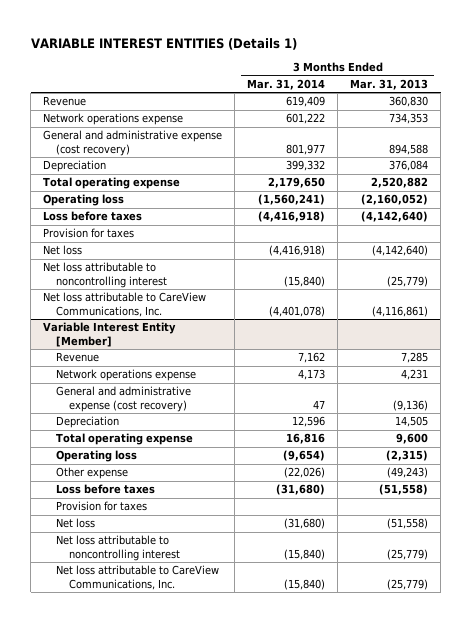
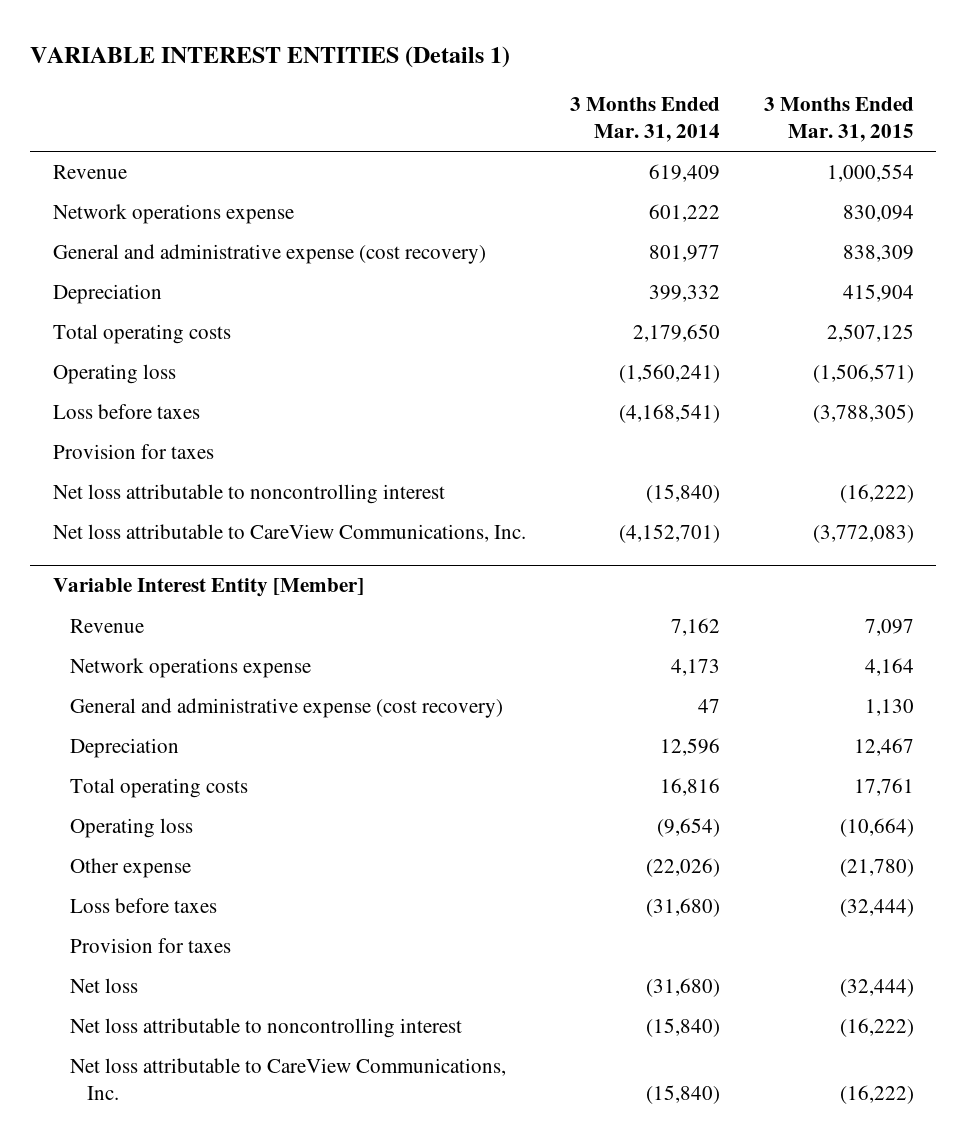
[350,79,429,91] Mar. 31, 2013 -> none
none -> [764,97,915,143] 3 Months Ended Mar. 31, 2015
[43,177,181,190] Total operating expense -> [52,324,231,345] Total operating costs
[258,211,326,223] (4,416,918) -> [618,404,720,424] (4,168,541)
[43,245,83,256] Net loss -> none
[269,305,326,317] (4,401,078) -> [618,524,720,544] (4,152,701)
[56,433,194,446] Total operating expense -> [69,778,248,799] Total operating costs

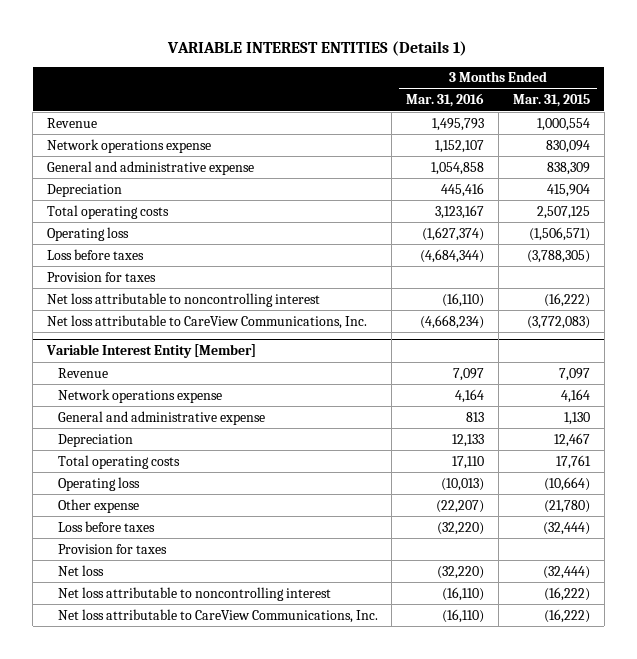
[569,97,720,143] 3 Months Ended Mar. 31, 2014 -> none
none -> [406,93,485,108] Mar. 31, 2016
[52,244,486,265] General and administrative expense (cost recovery) -> [47,160,255,175] General and administrative expense
[69,698,503,719] General and administrative expense (cost recovery) -> [57,410,265,425] General and administrative expense

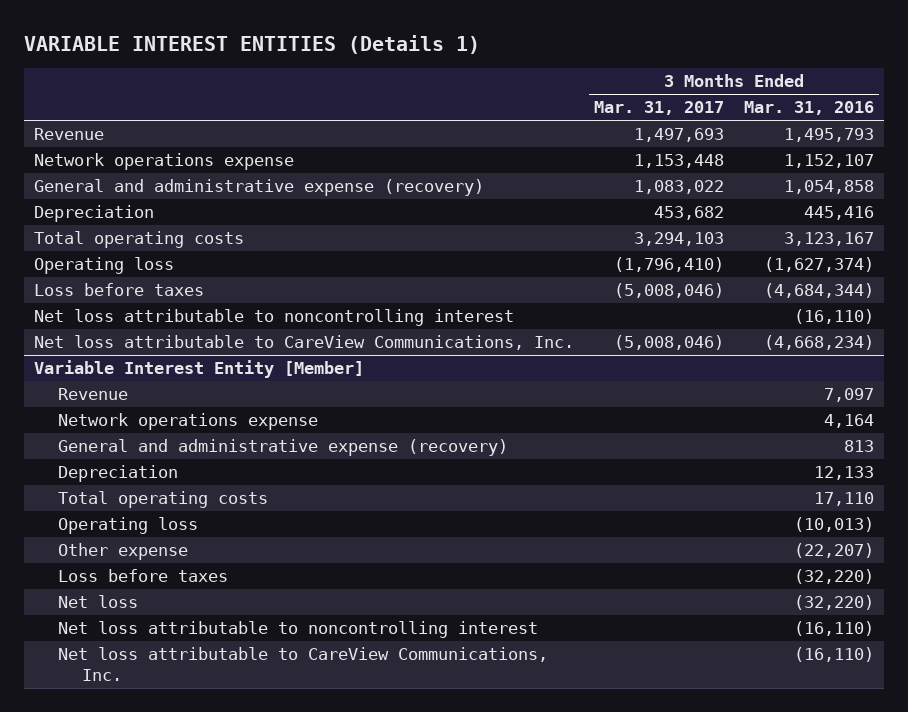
[512,94,590,108] Mar. 31, 2015 -> none
none -> [594,101,725,116] Mar. 31, 2017
[47,160,255,175] General and administrative expense -> [34,179,485,197] General and administrative expense (recovery)
[47,271,157,282] Provision for taxes -> none
[57,410,265,425] General and administrative expense -> [58,439,509,457] General and administrative expense (recovery)
[57,543,167,554] Provision for taxes -> none

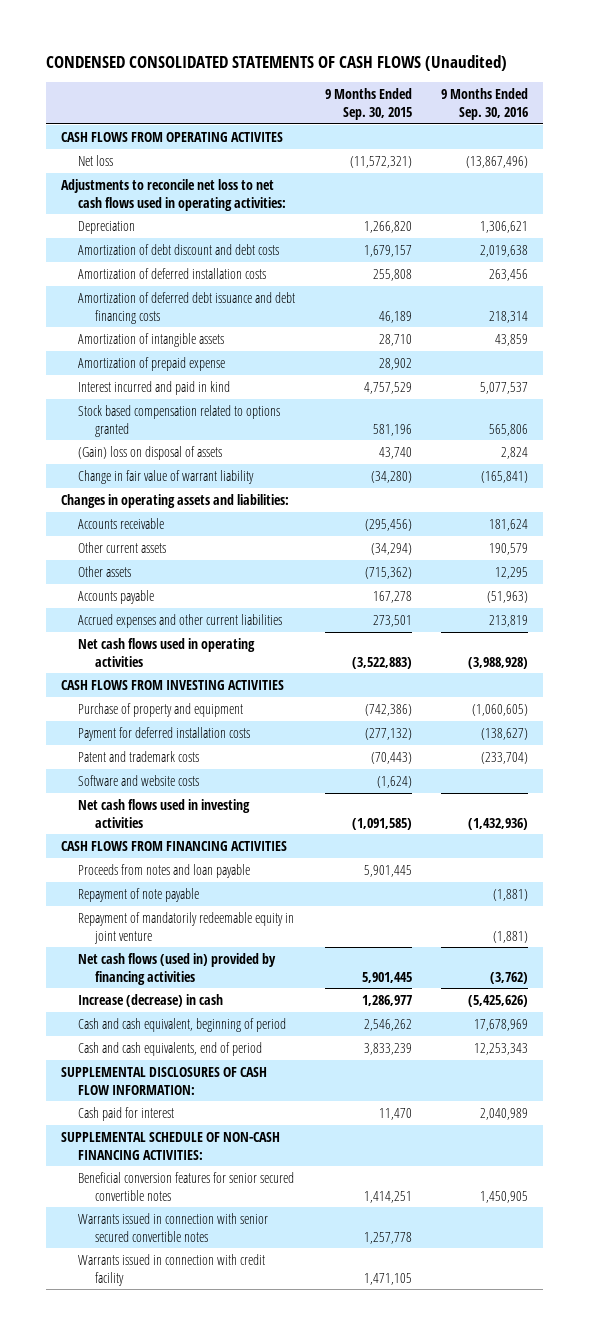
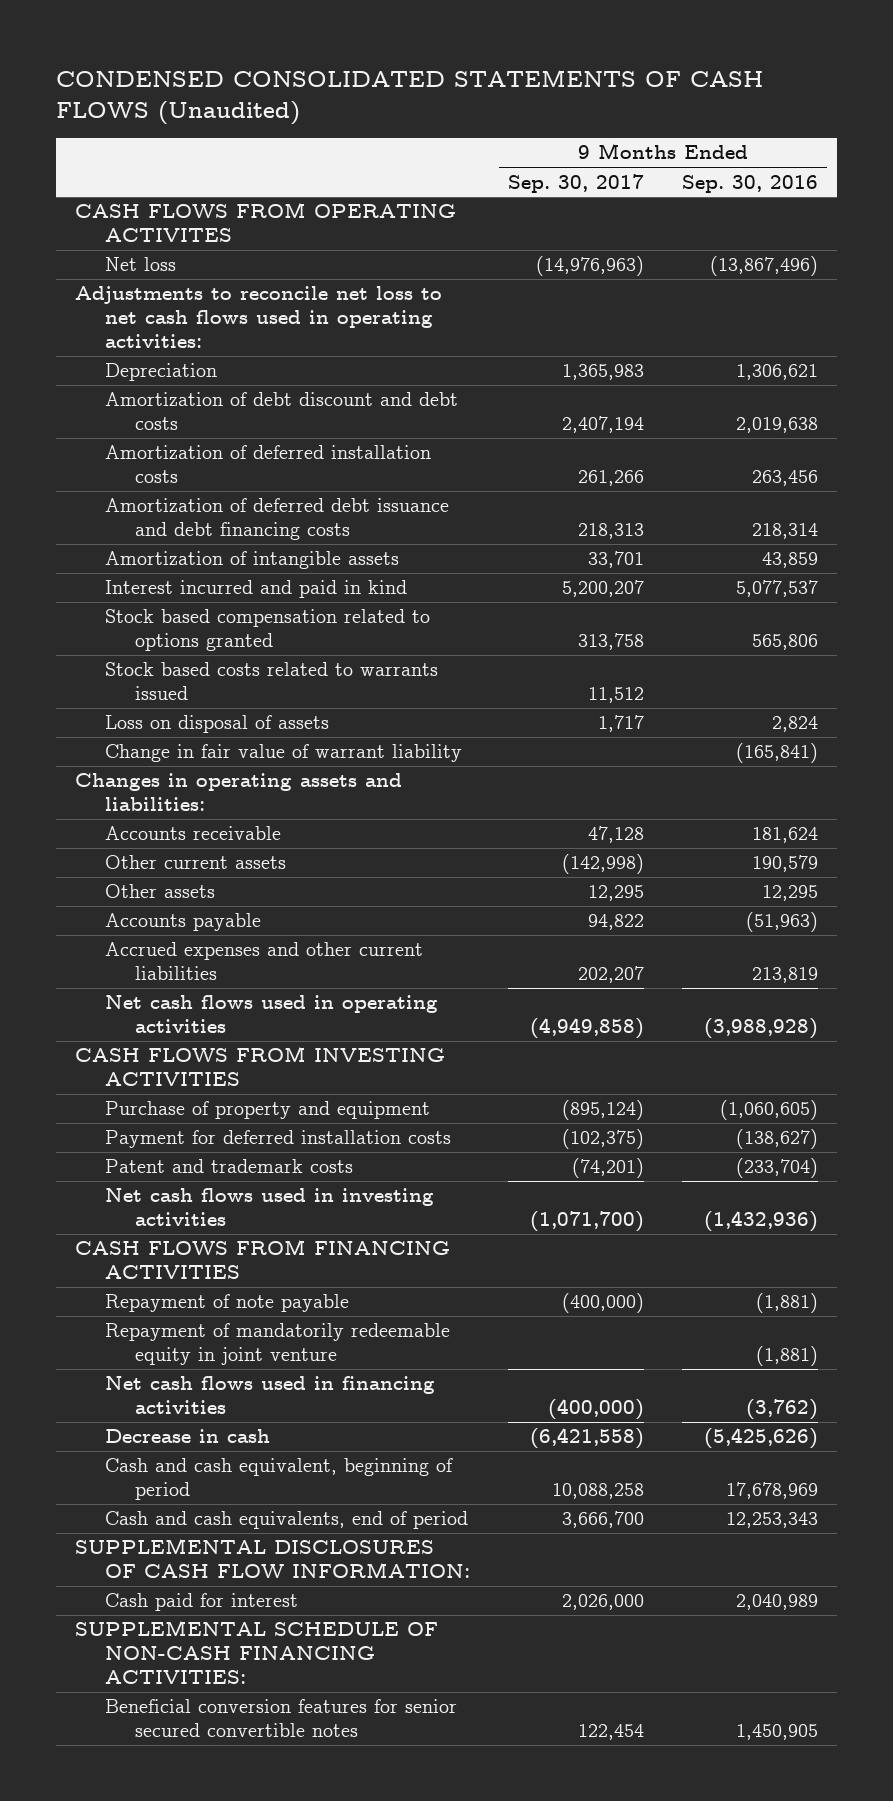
[324,88,412,120] 9 Months Ended Sep. 30, 2015 -> none
none -> [508,173,645,193] Sep. 30, 2017
[78,356,226,371] Amortization of prepaid expense -> none
none -> [105,662,439,701] Stock based costs related to warrants issued
[78,445,223,460] (Gain) loss on disposal of assets -> [105,715,330,734] Loss on disposal of assets
[78,774,200,786] Software and website costs -> none
[78,863,251,878] Proceeds from notes and loan payable -> none
[78,952,277,985] Net cash flows (used in) provided by financing activities -> [105,1376,436,1415] Net cash flows used in financing activities
[78,993,224,1007] Increase (decrease) in cash -> [105,1429,271,1444] Decrease in cash
[78,1212,269,1242] Warrants issued in connection with senior secured convertible notes -> none
[78,1253,266,1286] Warrants issued in connection with credit facility -> none

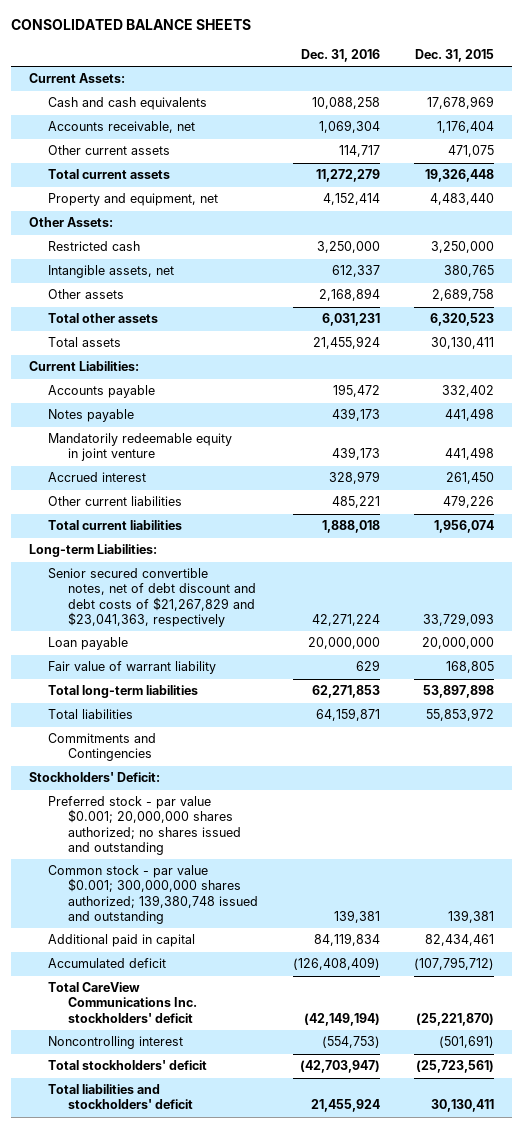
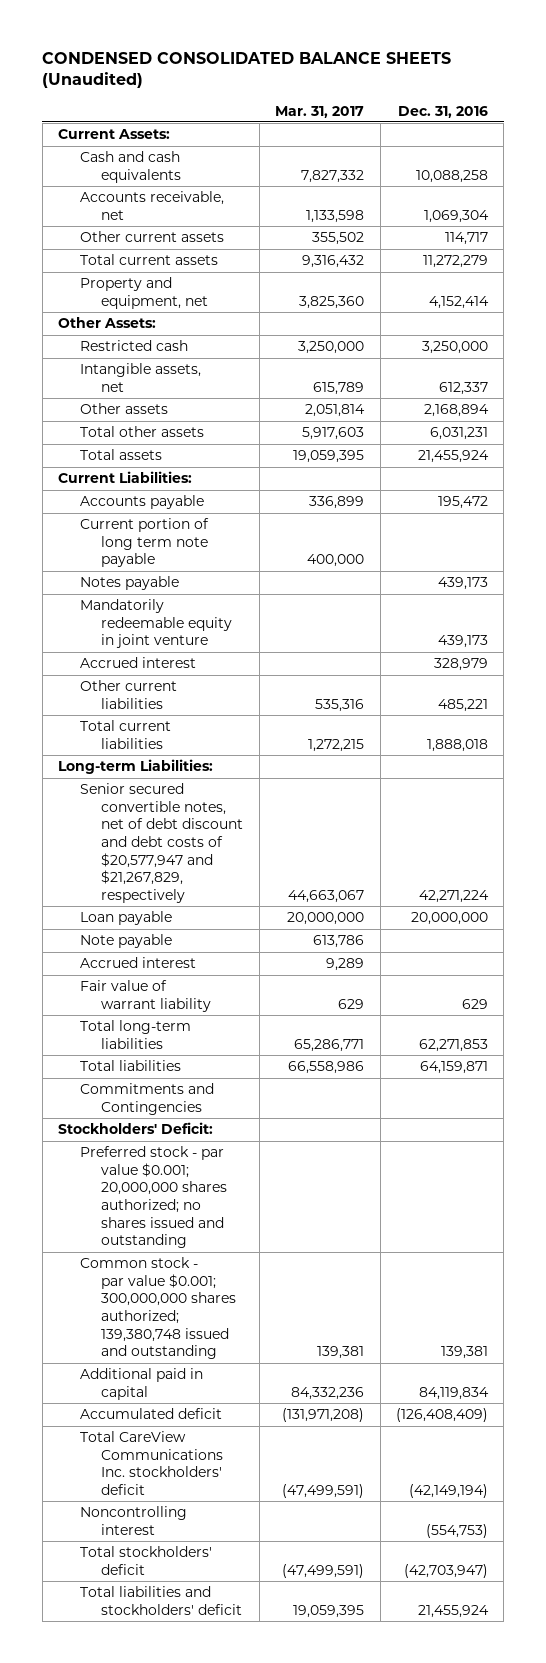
[11,19,252,31] CONSOLIDATED BALANCE SHEETS -> [42,51,452,89] CONDENSED CONSOLIDATED BALANCE SHEETS (Unaudited)
[415,49,495,63] Dec. 31, 2015 -> none
none -> [275,105,365,118] Mar. 31, 2017
none -> [79,518,209,568] Current portion of long term note payable
[48,568,256,627] Senior secured convertible notes, net of debt discount and debt costs of $21,267,829 and $23,041,363, respectively -> [79,783,244,903] Senior secured convertible notes, net of debt discount and debt costs of $20,577,947 and $21,267,829, respectively
none -> [79,934,172,949] Note payable
none -> [79,957,196,969] Accrued interest

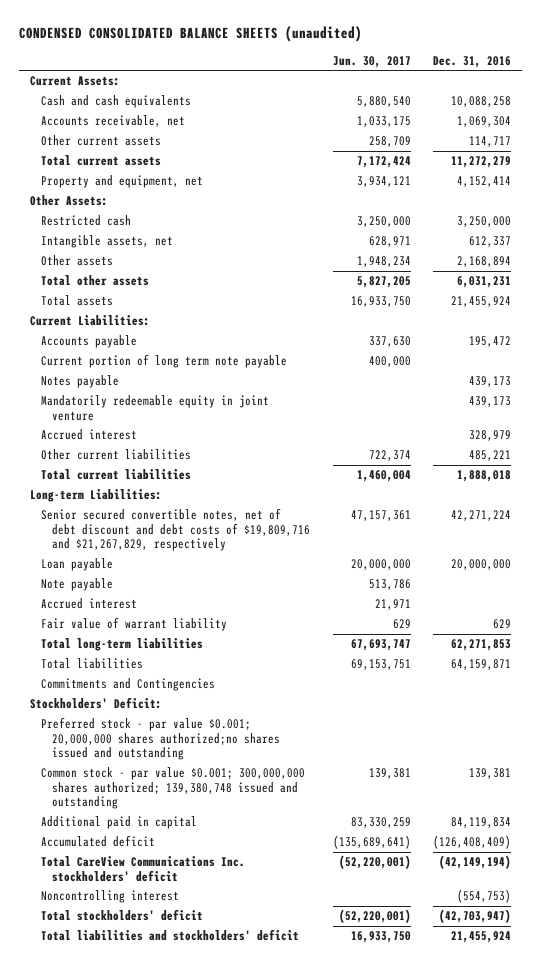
[42,51,452,89] CONDENSED CONSOLIDATED BALANCE SHEETS (Unaudited) -> [18,26,362,43] CONDENSED CONSOLIDATED BALANCE SHEETS (unaudited)
[275,105,365,118] Mar. 31, 2017 -> none
none -> [332,55,411,68] Jun. 30, 2017
[79,783,244,903] Senior secured convertible notes, net of debt discount and debt costs of $20,577,947 and $21,267,829, respectively -> [41,508,311,552] Senior secured convertible notes, net of debt discount and debt costs of $19,809,716 and $21,267,829, respectively
[79,1146,228,1249] Preferred stock - par value $0.001; 20,000,000 shares authorized; no shares issued and outstanding -> [41,717,281,761] Preferred stock - par value $0.001; 20,000,000 shares authorized;no shares issued and outstanding

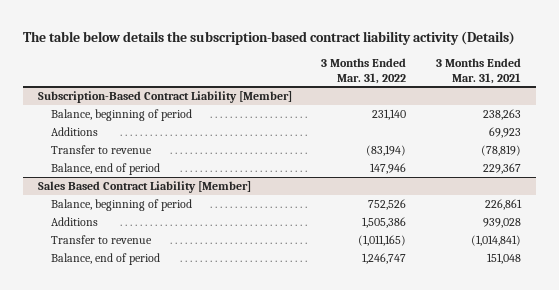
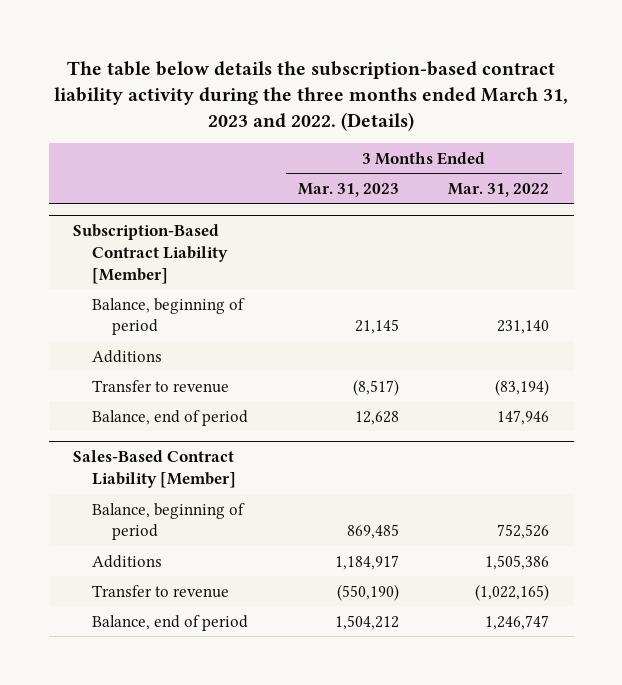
[23,31,516,46] The table below details the subscription-based contract liability activity (Details) -> [54,60,569,131] The table below details the subscription-based contract liability activity during the three months ended March 31, 2023 and 2022. (Details)
[435,58,521,84] 3 Months Ended Mar. 31, 2021 -> none
none -> [297,183,399,198] Mar. 31, 2023
[37,181,251,194] Sales Based Contract Liability [Member] -> [73,450,237,489] Sales-Based Contract Liability [Member]
[358,235,407,247] (1,011,165) -> [475,583,550,601] (1,022,165)

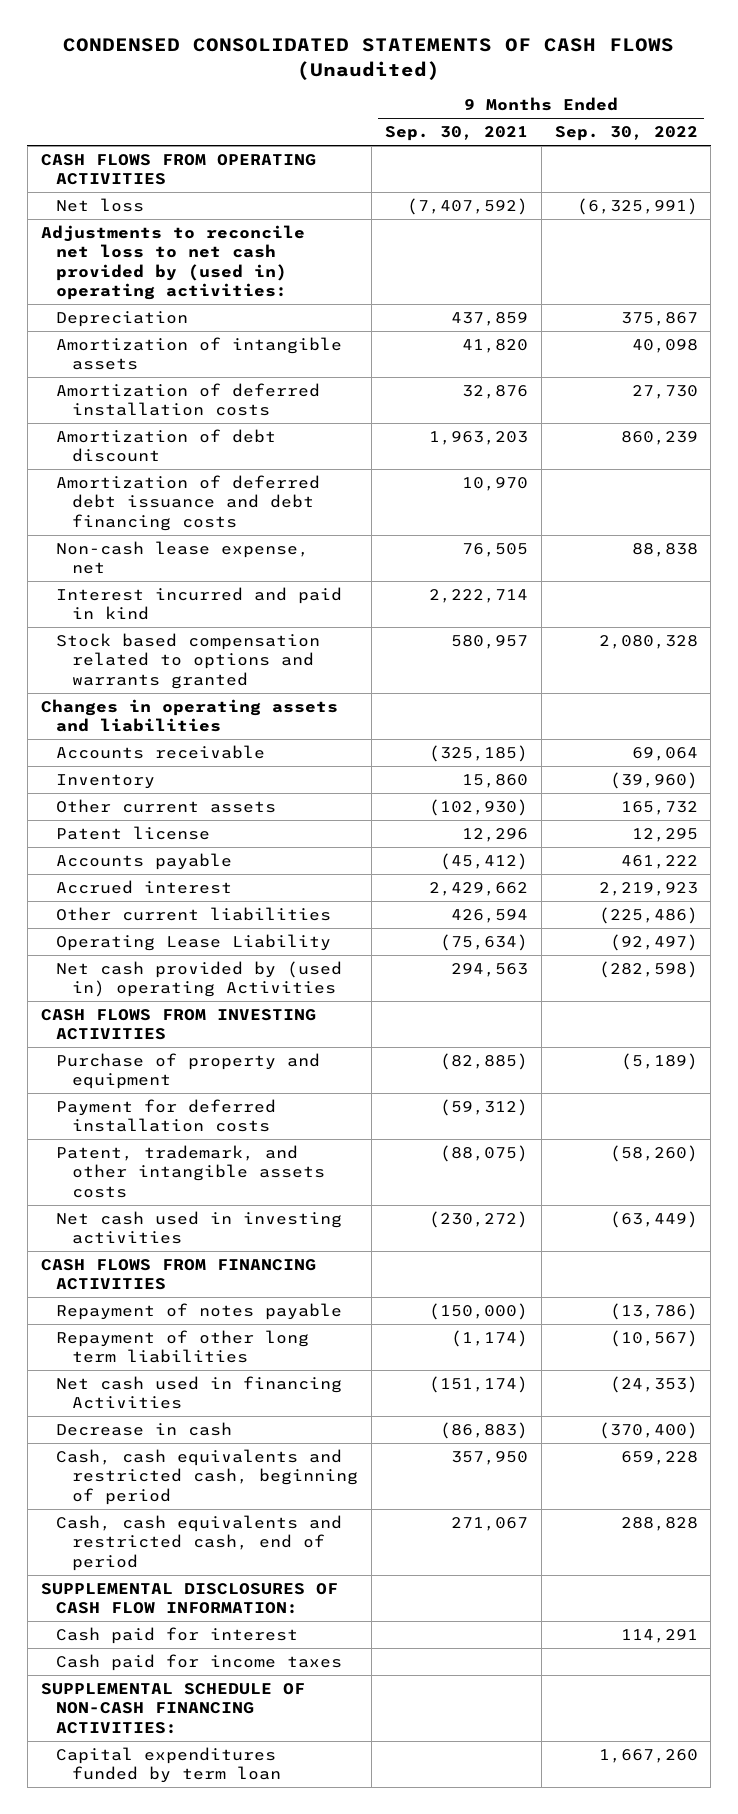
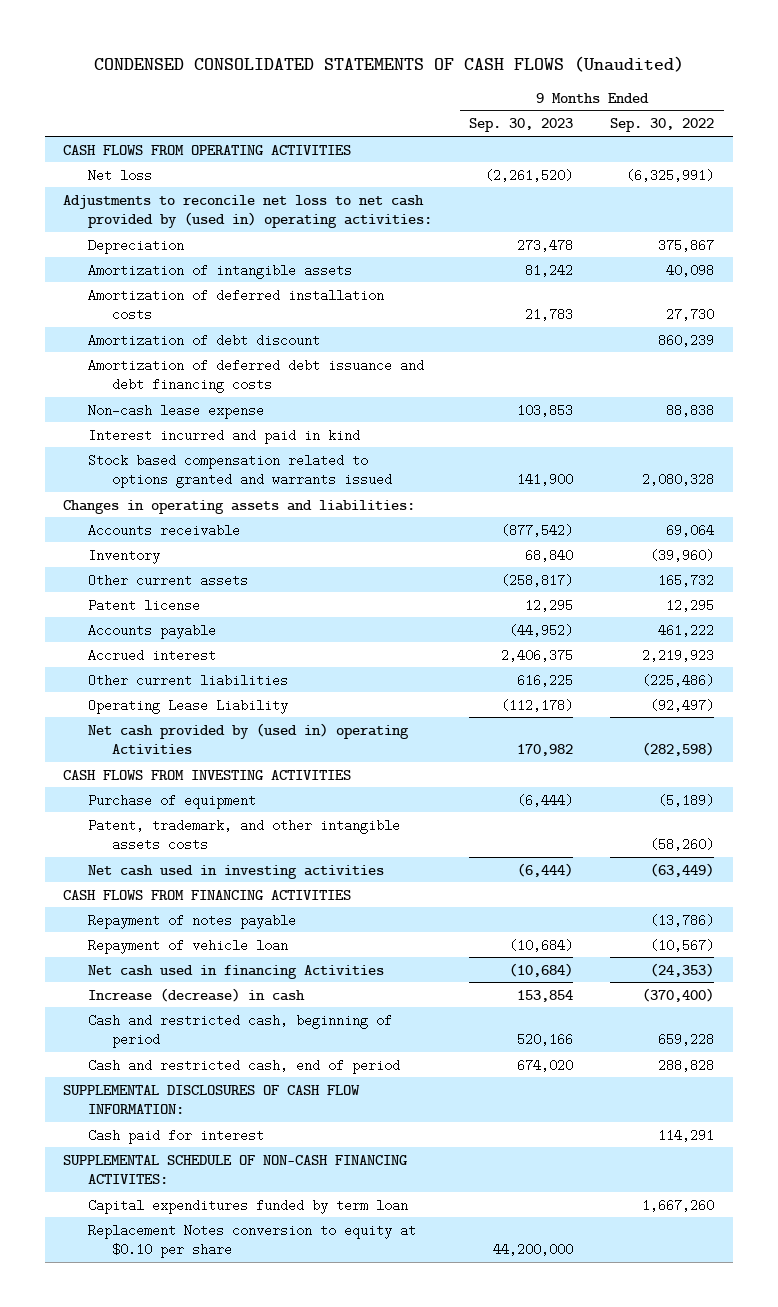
[384,126,528,142] Sep. 30, 2021 -> none
none -> [468,118,573,133] Sep. 30, 2023
[56,540,310,575] Non-cash lease expense, net -> [87,403,264,419] Non-cash lease expense
[56,632,321,689] Stock based compensation related to options and warrants granted -> [87,453,393,488] Stock based compensation related to options granted and warrants issued
[40,698,338,733] Changes in operating assets and liabilities -> [63,499,416,514] Changes in operating assets and liabilities:
[56,1098,277,1133] Payment for deferred installation costs -> none
[56,1052,321,1090] Purchase of property and equipment -> [87,793,256,809] Purchase of equipment
[56,1329,310,1364] Repayment of other long term liabilities -> [87,938,288,954] Repayment of vehicle loan
[56,1421,233,1436] Decrease in cash -> [87,987,305,1002] Increase (decrease) in cash
[56,1448,358,1505] Cash, cash equivalents and restricted cash, beginning of period -> [87,1013,392,1048] Cash and restricted cash, beginning of period
[56,1514,343,1571] Cash, cash equivalents and restricted cash, end of period -> [87,1058,400,1074] Cash and restricted cash, end of period
[56,1653,343,1671] Cash paid for income taxes -> none
[40,1682,305,1734] SUPPLEMENTAL SCHEDULE OF NON-CASH FINANCING ACTIVITIES: -> [63,1154,408,1184] SUPPLEMENTAL SCHEDULE OF NON-CASH FINANCING ACTIVITES:
none -> [87,1223,416,1258] Replacement Notes conversion to equity at $0.10 per share

